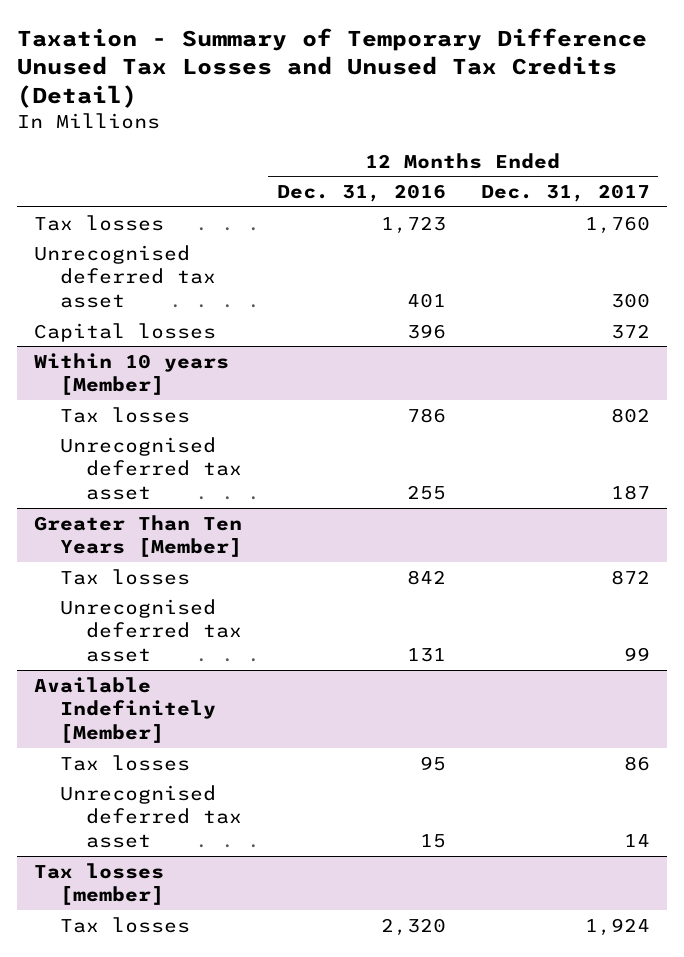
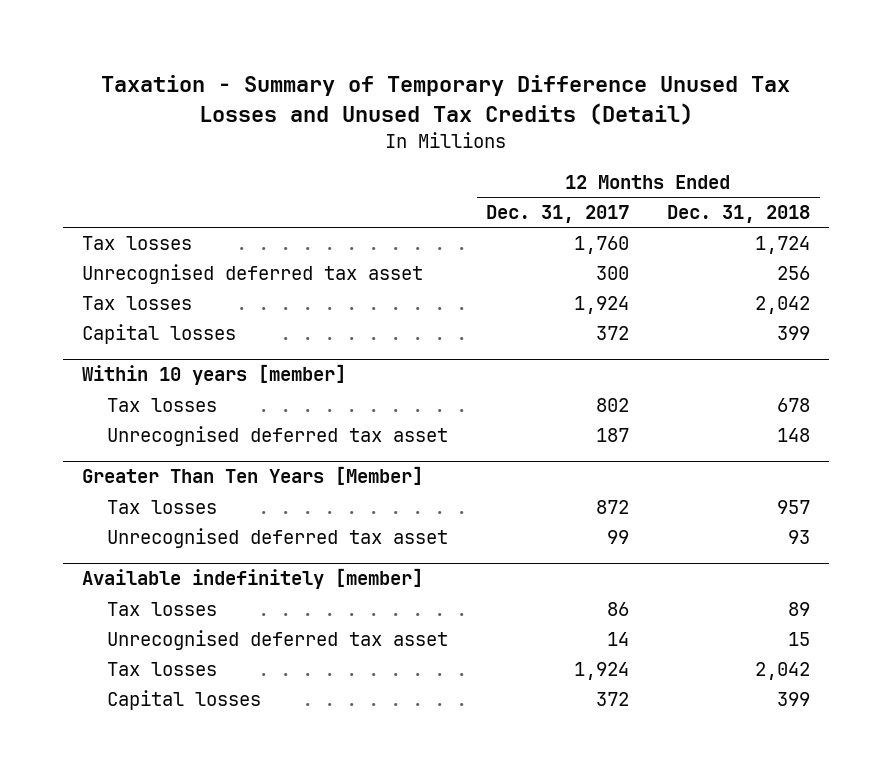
[277,184,447,203] Dec. 31, 2016 -> none
none -> [667,205,811,224] Dec. 31, 2018
none -> [81,296,192,311] Tax losses
[34,352,230,396] Within 10 years [Member] -> [81,364,346,386] Within 10 years [member]
[34,676,217,744] Available Indefinitely [Member] -> [81,568,423,590] Available indefinitely [member]
[34,862,165,906] Tax losses [member] -> none
none -> [106,690,261,711] Capital losses

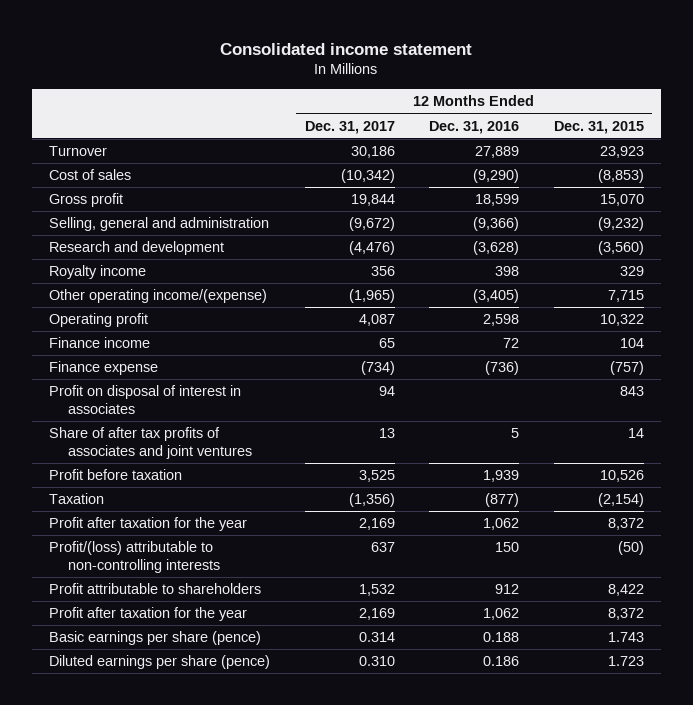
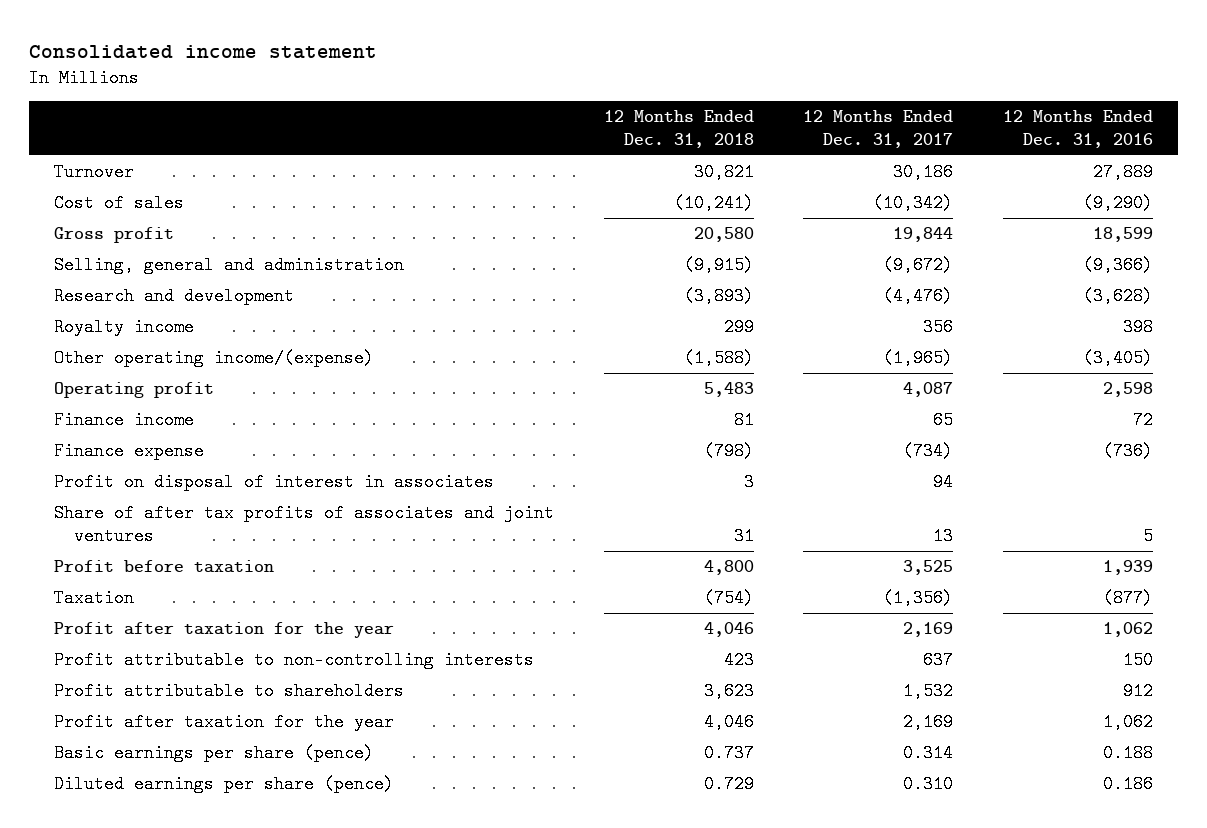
[553,120,644,134] Dec. 31, 2015 -> none
none -> [603,110,754,149] 12 Months Ended Dec. 31, 2018
[49,541,221,573] Profit/(loss) attributable to non-controlling interests -> [53,651,534,670] Profit attributable to non-controlling interests

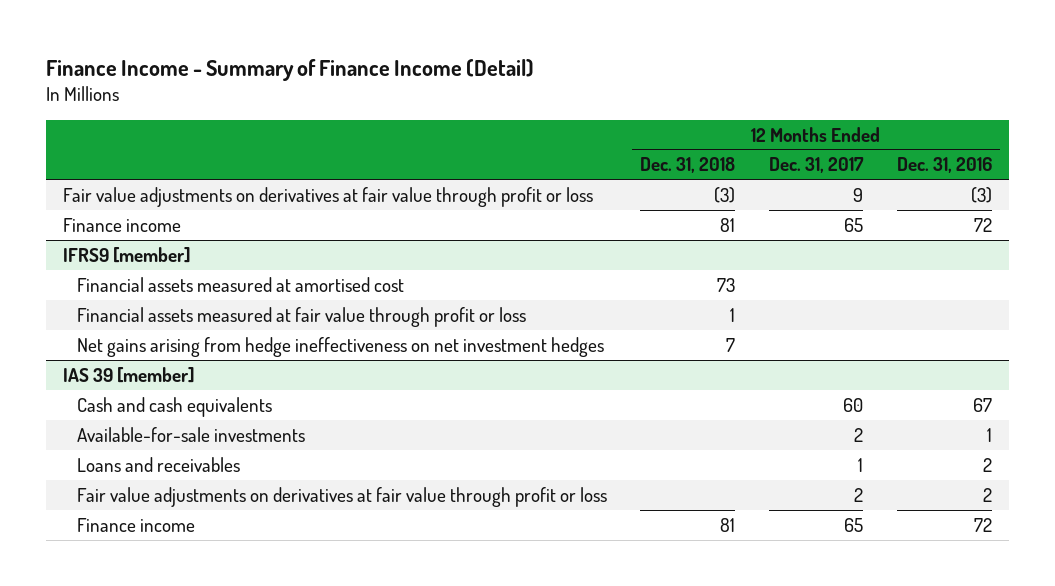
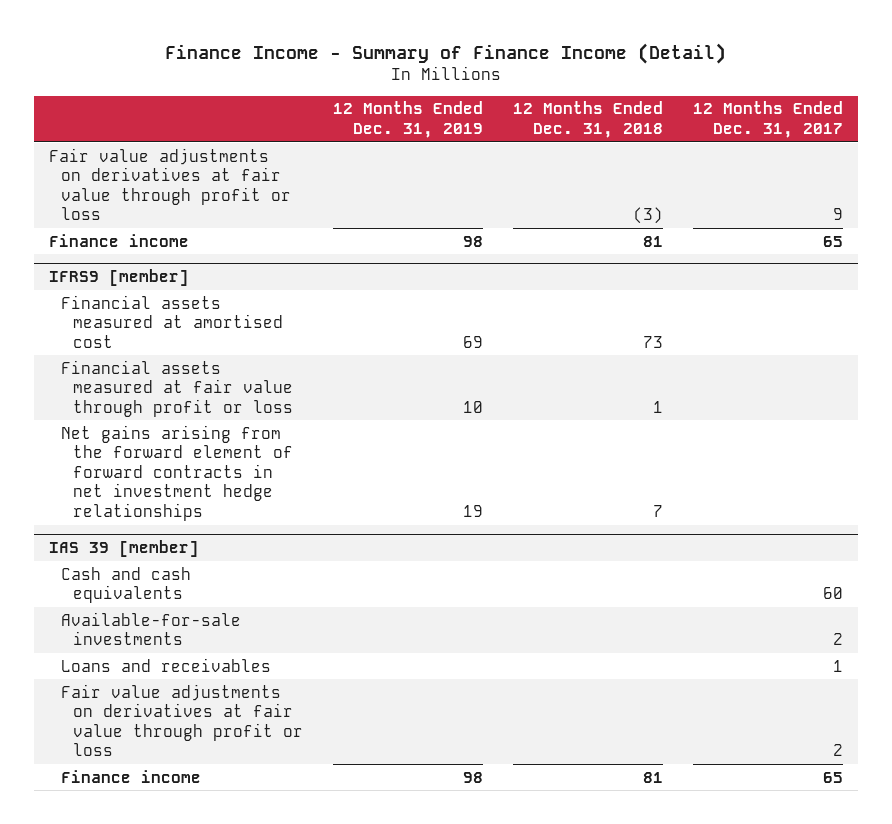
[896,157,992,174] Dec. 31, 2016 -> none
none -> [332,101,483,138] 12 Months Ended Dec. 31, 2019
[76,336,604,357] Net gains arising from hedge ineffectiveness on net investment hedges -> [60,424,293,521] Net gains arising from the forward element of forward contracts in net investment hedge relationships

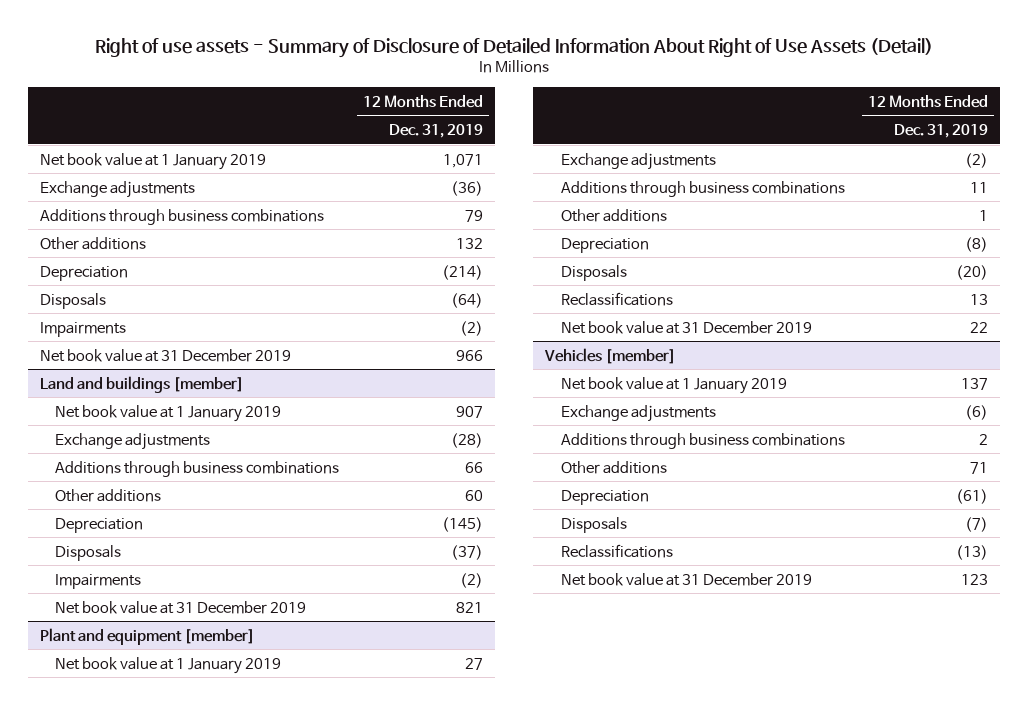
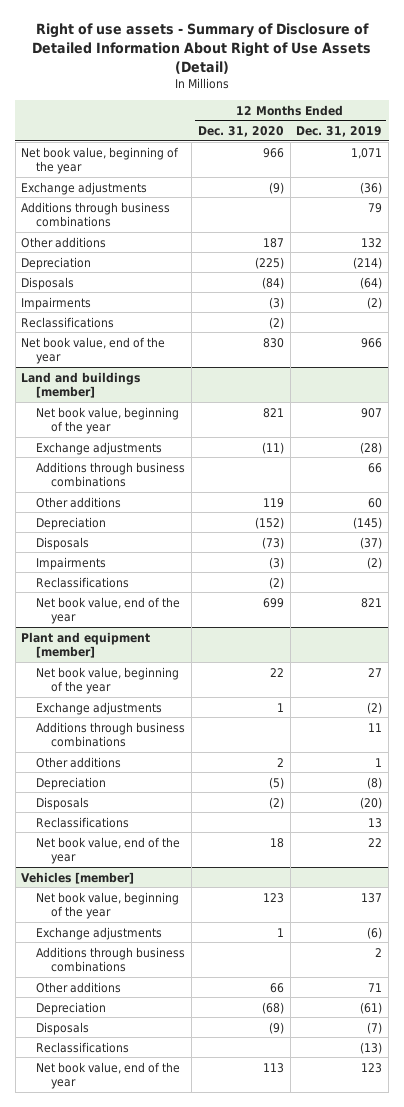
none -> [197,126,284,138] Dec. 31, 2020
[40,152,267,170] Net book value at 1 January 2019 -> [21,146,180,174] Net book value, beginning of the year
none -> [21,316,115,328] Reclassifications
[40,348,292,362] Net book value at 31 December 2019 -> [21,336,166,364] Net book value, end of the year
[55,404,282,422] Net book value at 1 January 2019 -> [36,406,180,434] Net book value, beginning of the year
none -> [36,576,130,588] Reclassifications
[55,600,307,614] Net book value at 31 December 2019 -> [36,596,181,624] Net book value, end of the year
[55,656,282,674] Net book value at 1 January 2019 -> [36,666,180,694] Net book value, beginning of the year
[560,320,812,334] Net book value at 31 December 2019 -> [36,836,181,864] Net book value, end of the year
[560,376,787,394] Net book value at 1 January 2019 -> [36,891,180,919] Net book value, beginning of the year
[560,572,812,586] Net book value at 31 December 2019 -> [36,1061,181,1089] Net book value, end of the year

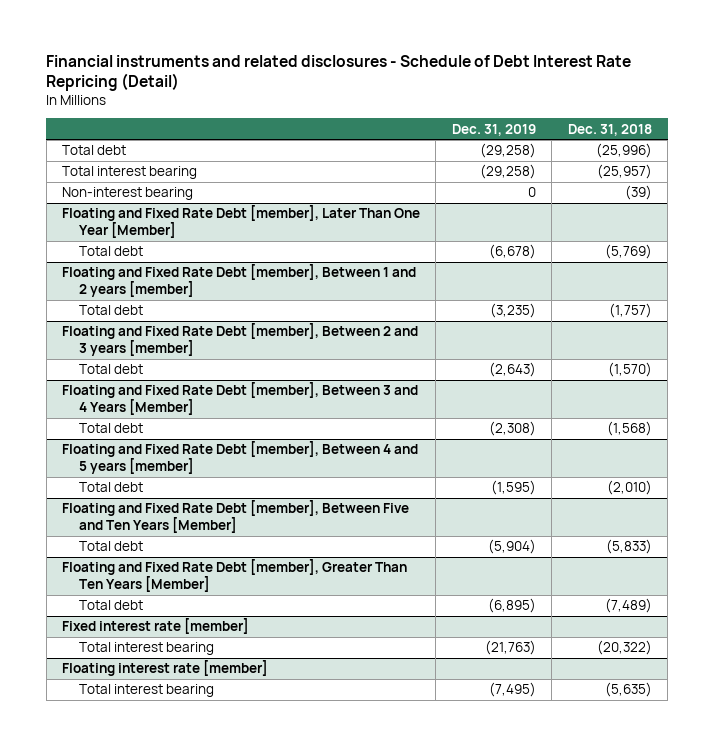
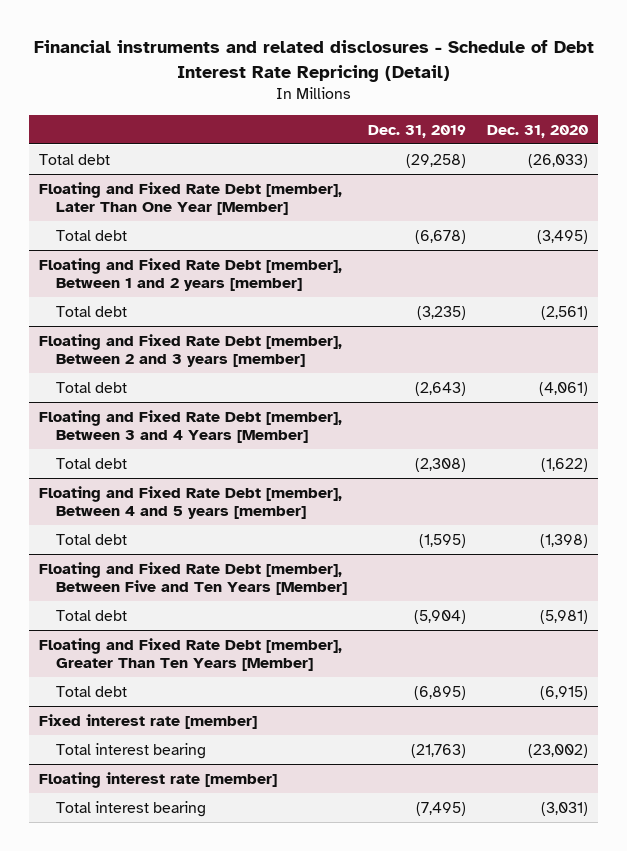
[567,123,652,136] Dec. 31, 2018 -> none
none -> [487,124,589,138] Dec. 31, 2020
[61,166,197,180] Total interest bearing -> none
[61,187,193,201] Non-interest bearing -> none

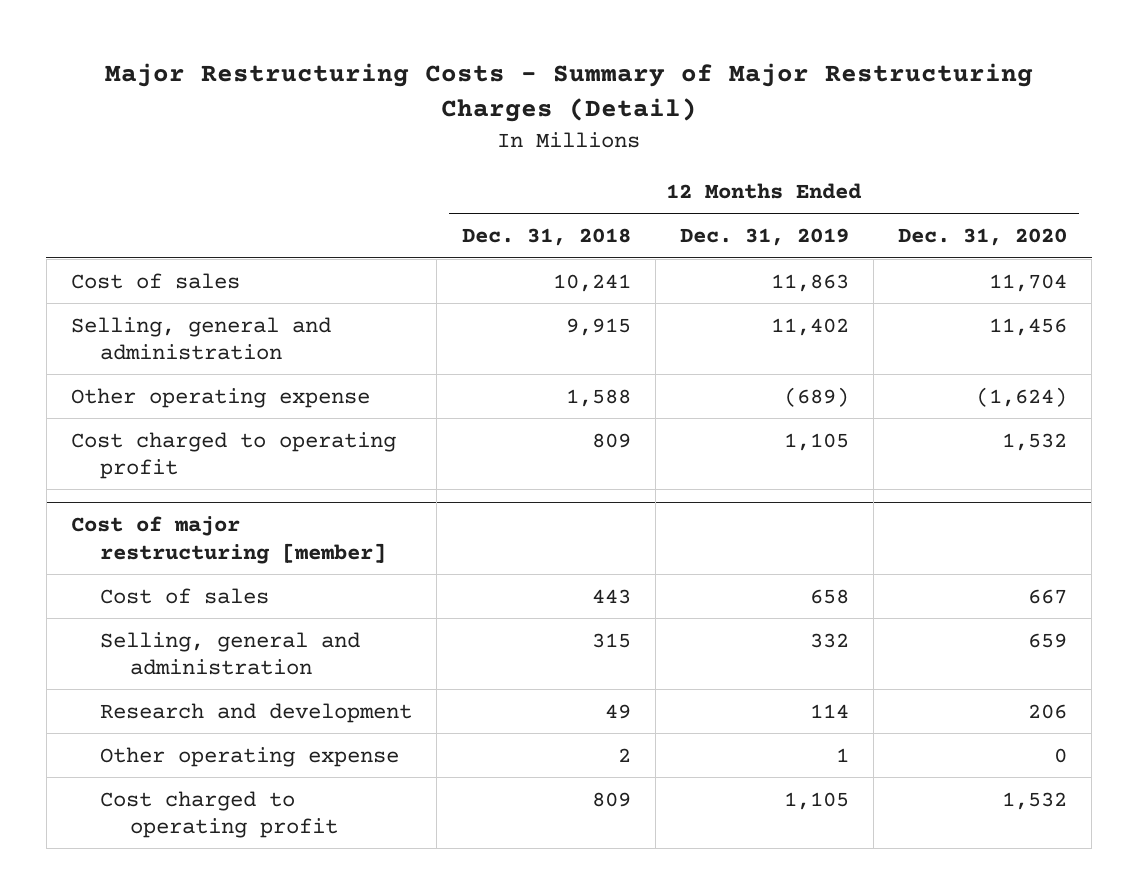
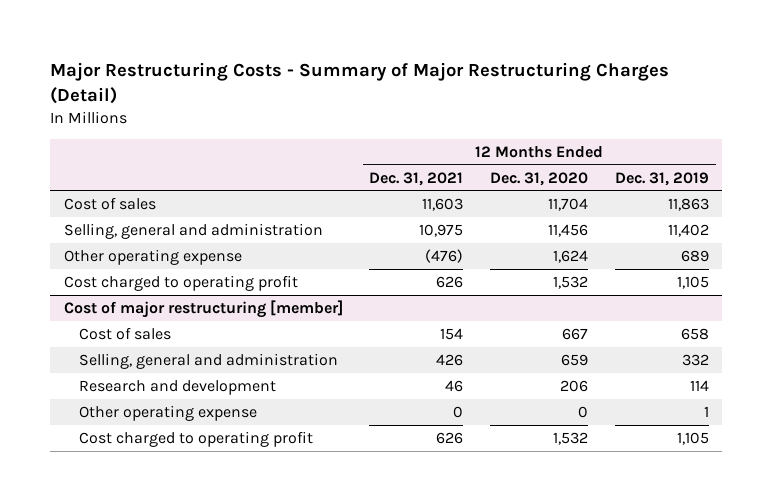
[461,228,631,247] Dec. 31, 2018 -> none
none -> [369,171,464,186] Dec. 31, 2021
[783,386,849,407] (689) -> [680,249,709,262] 689
[976,386,1068,407] (1,624) -> [553,249,589,263] 1,624

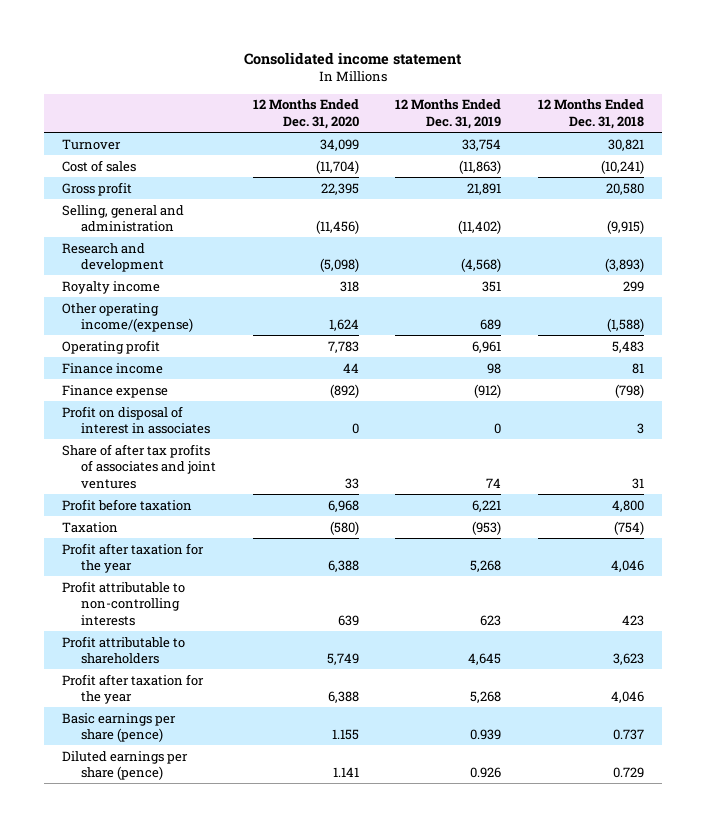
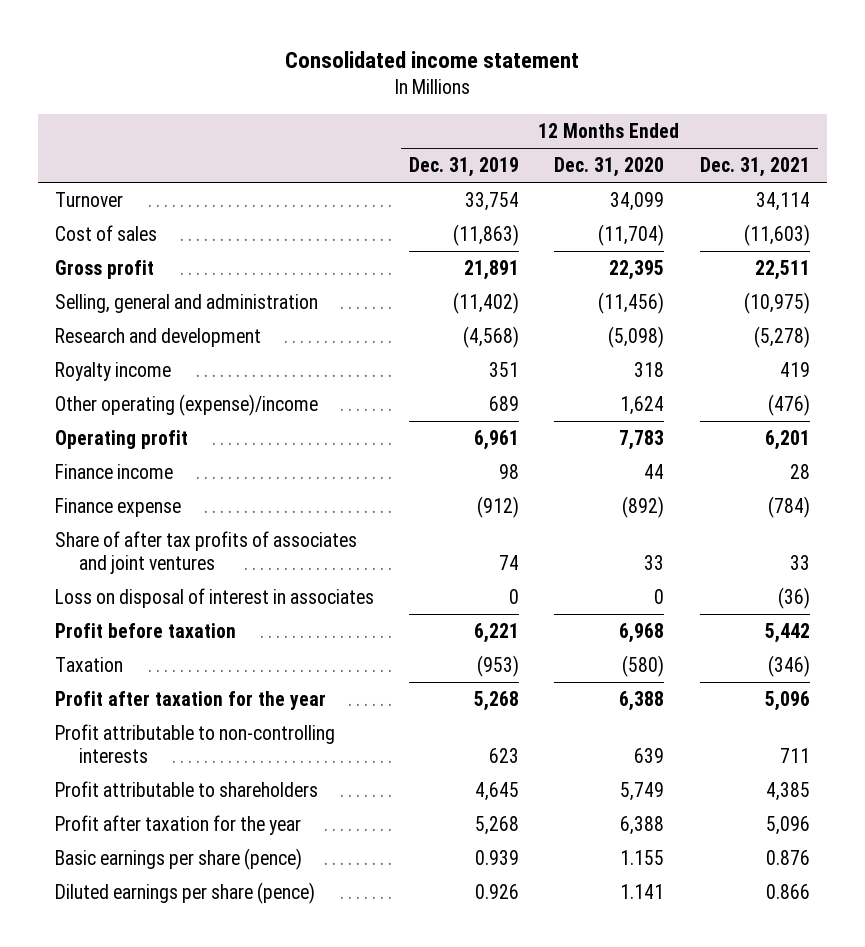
[537,99,644,130] 12 Months Ended Dec. 31, 2018 -> none
none -> [699,157,810,178] Dec. 31, 2021
[62,302,194,333] Other operating income/(expense) -> [55,394,319,417] Other operating (expense)/income
[62,405,211,435] Profit on disposal of interest in associates -> none
none -> [55,588,375,609] Loss on disposal of interest in associates

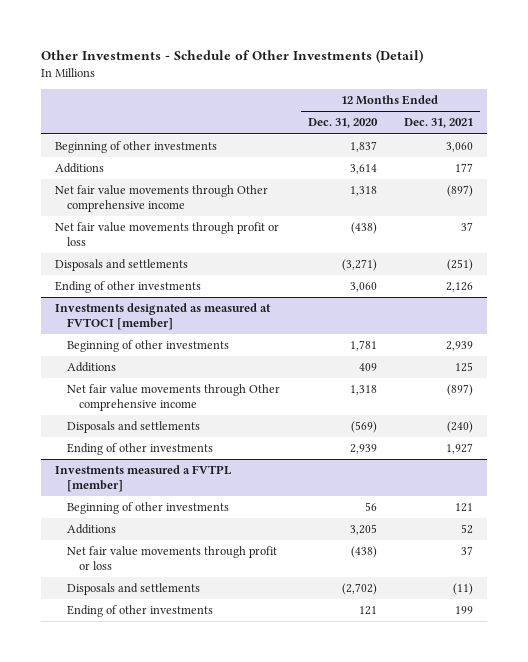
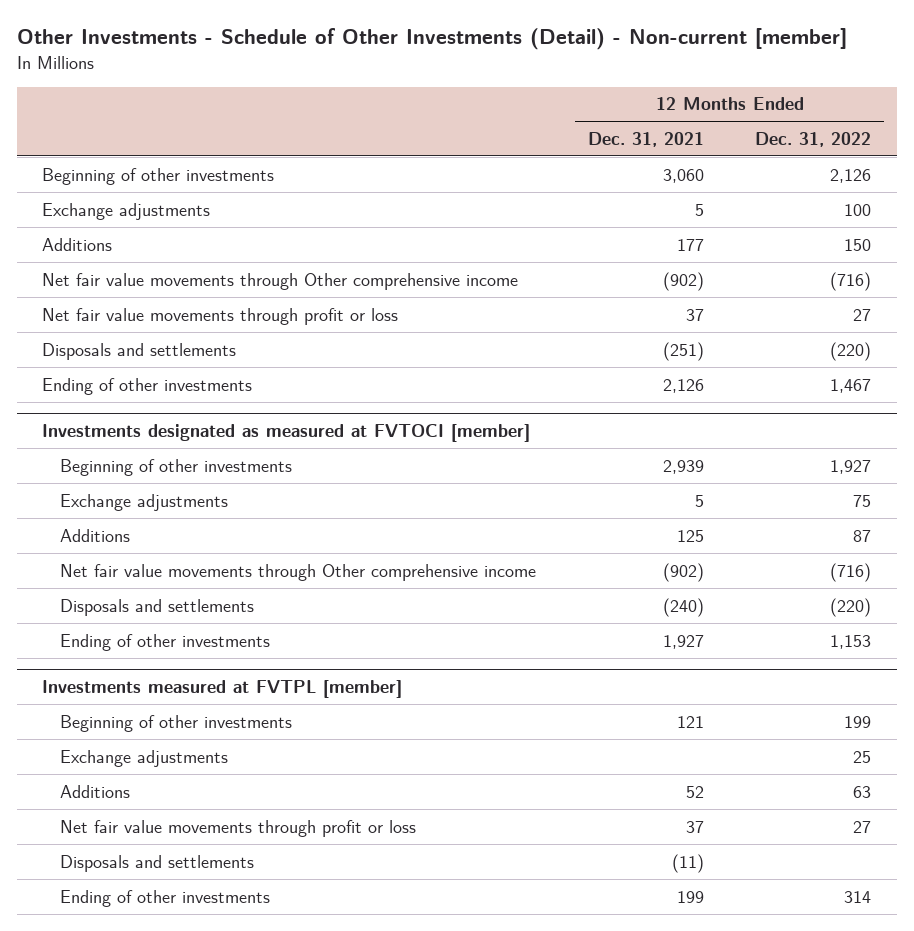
[40,48,423,63] Other Investments - Schedule of Other Investments (Detail) -> [16,28,847,51] Other Investments - Schedule of Other Investments (Detail) - Non-current [member]
[307,118,378,129] Dec. 31, 2020 -> none
none -> [755,131,872,147] Dec. 31, 2022
none -> [42,202,211,220] Exchange adjustments
[447,185,474,198] (897) -> [662,271,704,291] (902)
none -> [59,493,228,511] Exchange adjustments
[447,384,474,397] (897) -> [662,562,704,582] (902)
[54,465,231,492] Investments measured a FVTPL [member] -> [42,679,403,698] Investments measured at FVTPL [member]
none -> [59,749,228,767] Exchange adjustments

